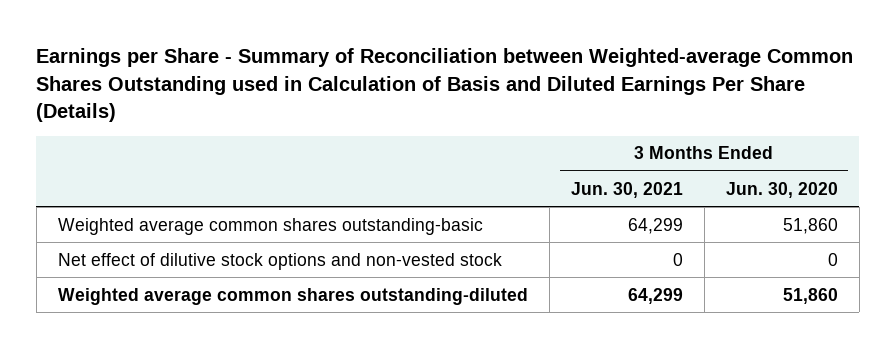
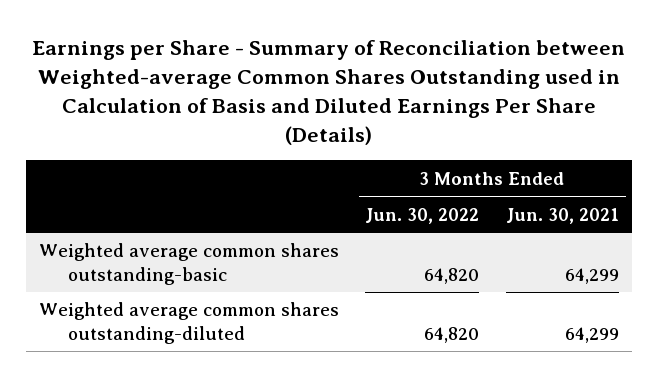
[725,181,838,198] Jun. 30, 2020 -> none
none -> [365,207,480,224] Jun. 30, 2022
[57,252,502,270] Net effect of dilutive stock options and non-vested stock -> none

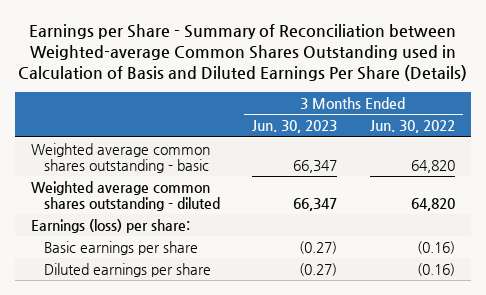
[505,207,619,224] Jun. 30, 2021 -> none
none -> [252,120,338,134] Jun. 30, 2023
[38,243,339,285] Weighted average common shares outstanding-basic -> [30,142,210,173] Weighted average common shares outstanding - basic
[38,302,339,344] Weighted average common shares outstanding-diluted -> [30,180,220,211] Weighted average common shares outstanding - diluted
none -> [30,218,190,233] Earnings (loss) per share:
none -> [43,240,198,255] Basic earnings per share
none -> [43,262,211,277] Diluted earnings per share

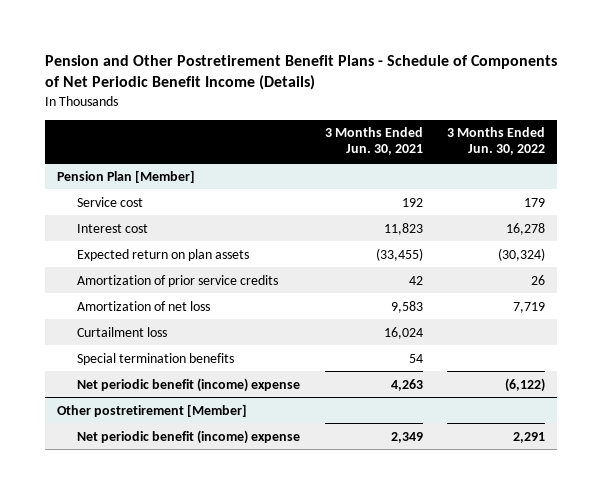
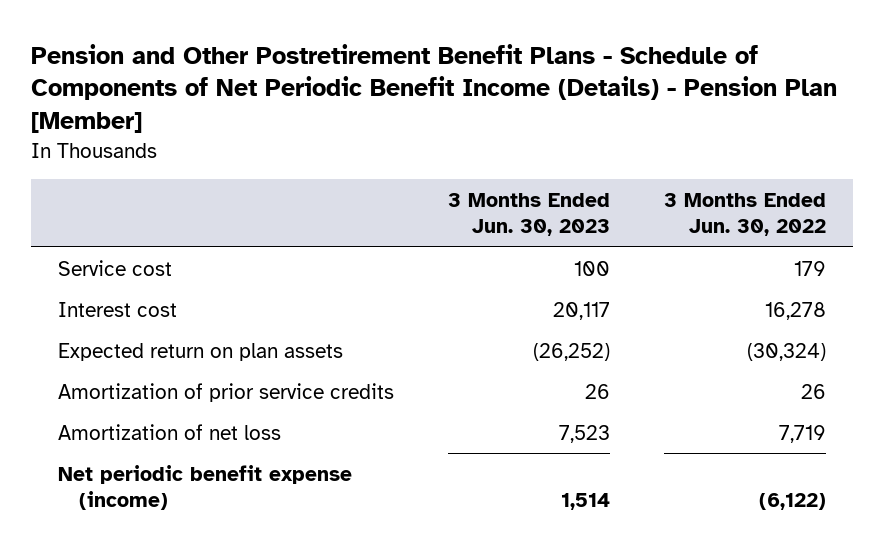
[44,54,557,91] Pension and Other Postretirement Benefit Plans - Schedule of Components of Net Periodic Benefit Income (Details) -> [30,43,837,134] Pension and Other Postretirement Benefit Plans - Schedule of Components of Net Periodic Benefit Income (Details) - Pension Plan [Member]
[324,127,423,156] 3 Months Ended Jun. 30, 2021 -> none
none -> [447,192,610,237] 3 Months Ended Jun. 30, 2023
[56,169,195,183] Pension Plan [Member] -> none
[77,326,168,337] Curtailment loss -> none
[77,352,235,365] Special termination benefits -> none
[56,403,247,417] Other postretirement [Member] -> none
[77,429,301,444] Net periodic benefit (income) expense -> none
[77,377,301,392] Net periodic benefit (income) expense -> [57,464,352,511] Net periodic benefit expense (income)

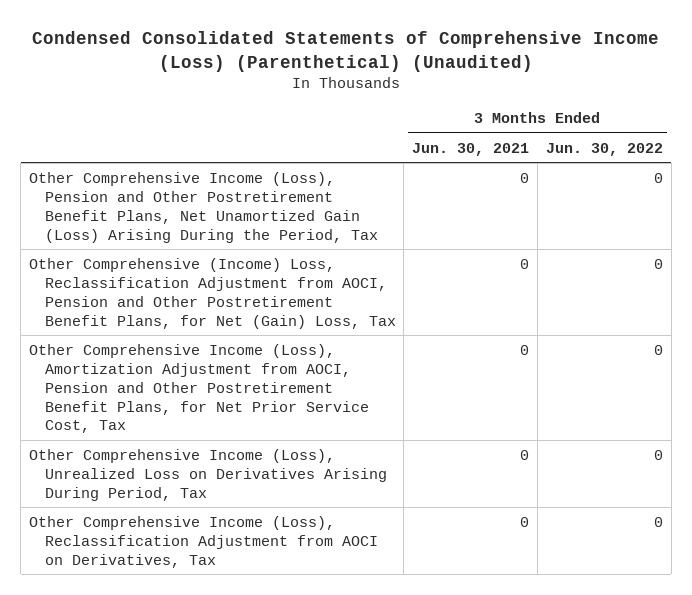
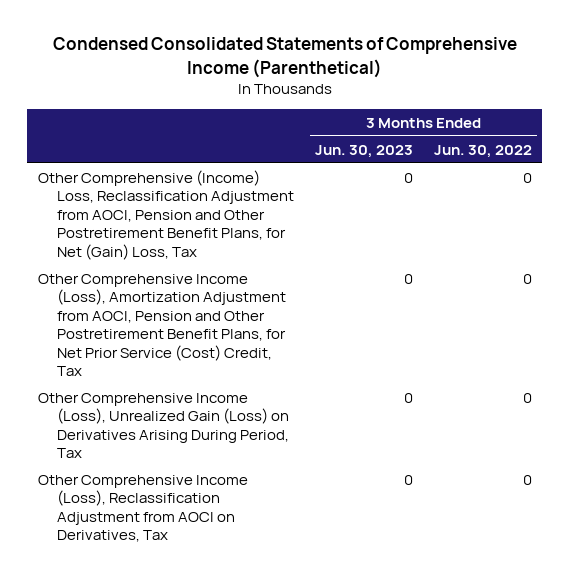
[32,31,660,73] Condensed Consolidated Statements of Comprehensive Income (Loss) (Parenthetical) (Unaudited) -> [52,37,517,78] Condensed Consolidated Statements of Comprehensive Income (Parenthetical)
[412,142,530,156] Jun. 30, 2021 -> none
none -> [315,144,414,158] Jun. 30, 2023
[29,171,378,243] Other Comprehensive Income (Loss), Pension and Other Postretirement Benefit Plans, Net Unamortized Gain (Loss) Arising During the Period, Tax -> none
[29,343,369,434] Other Comprehensive Income (Loss), Amortization Adjustment from AOCI, Pension and Other Postretirement Benefit Plans, for Net Prior Service Cost, Tax -> [37,273,287,377] Other Comprehensive Income (Loss), Amortization Adjustment from AOCI, Pension and Other Postretirement Benefit Plans, for Net Prior Service (Cost) Credit, Tax
[29,448,387,501] Other Comprehensive Income (Loss), Unrealized Loss on Derivatives Arising During Period, Tax -> [37,392,290,459] Other Comprehensive Income (Loss), Unrealized Gain (Loss) on Derivatives Arising During Period, Tax

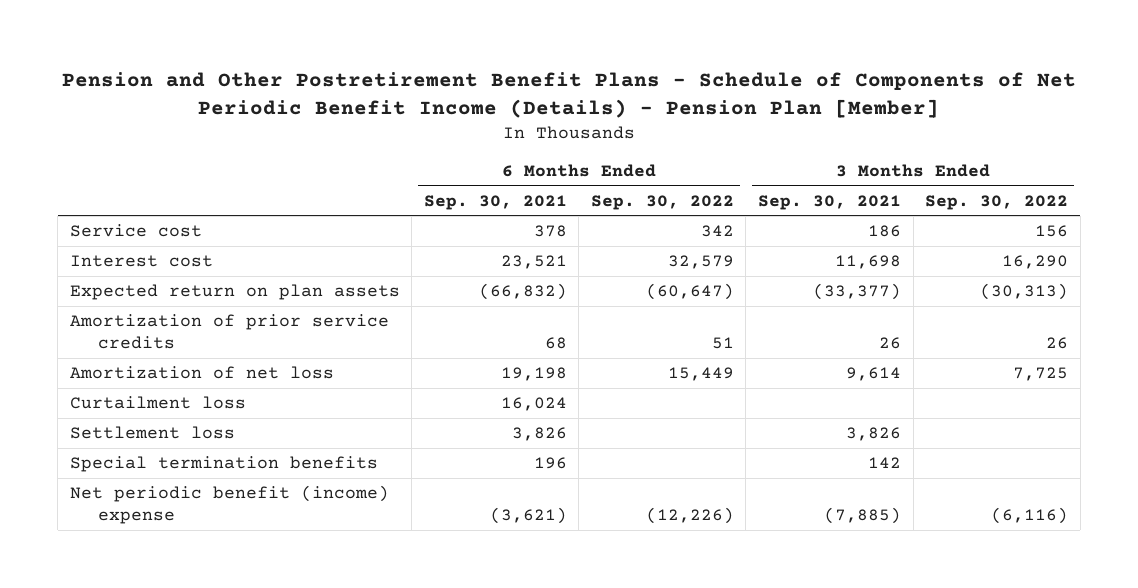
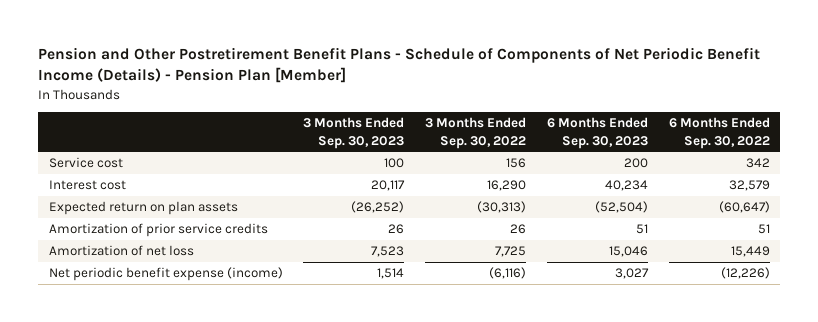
[423,194,567,210] Sep. 30, 2021 -> none
[757,194,901,210] Sep. 30, 2021 -> none
none -> [303,117,405,149] 3 Months Ended Sep. 30, 2023
none -> [546,117,648,149] 6 Months Ended Sep. 30, 2023
[69,396,246,410] Curtailment loss -> none
[69,426,235,440] Settlement loss -> none
[69,456,378,473] Special termination benefits -> none
[69,485,389,525] Net periodic benefit (income) expense -> [48,267,283,282] Net periodic benefit expense (income)

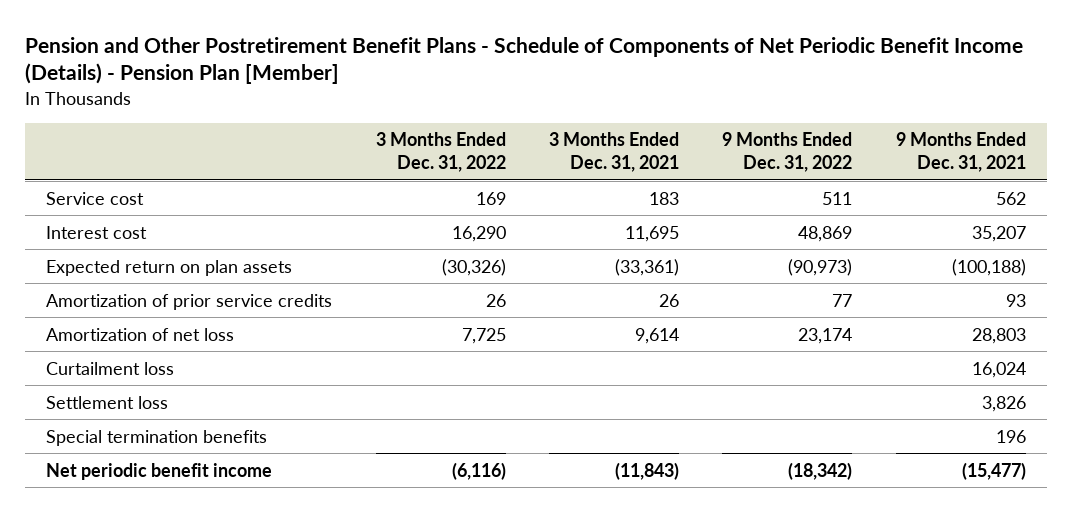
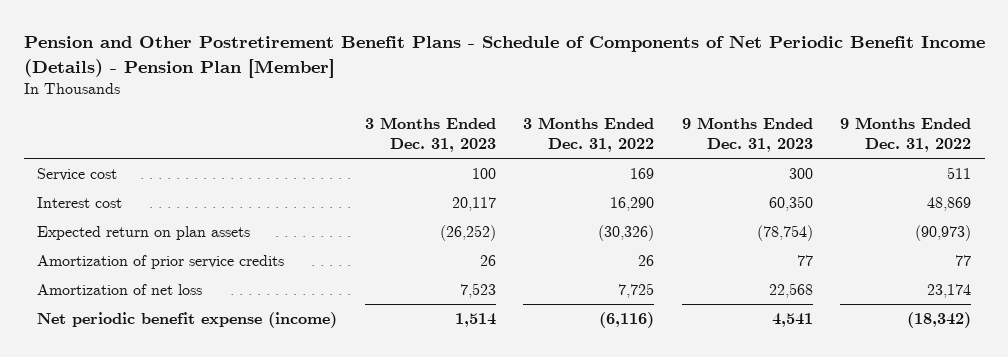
[549,132,680,173] 3 Months Ended Dec. 31, 2021 -> none
[895,132,1026,173] 9 Months Ended Dec. 31, 2021 -> none
none -> [364,117,496,153] 3 Months Ended Dec. 31, 2023
none -> [681,117,813,153] 9 Months Ended Dec. 31, 2023
[46,361,175,375] Curtailment loss -> none
[46,395,169,409] Settlement loss -> none
[46,429,268,446] Special termination benefits -> none
[46,462,273,480] Net periodic benefit income -> [37,311,338,328] Net periodic benefit expense (income)

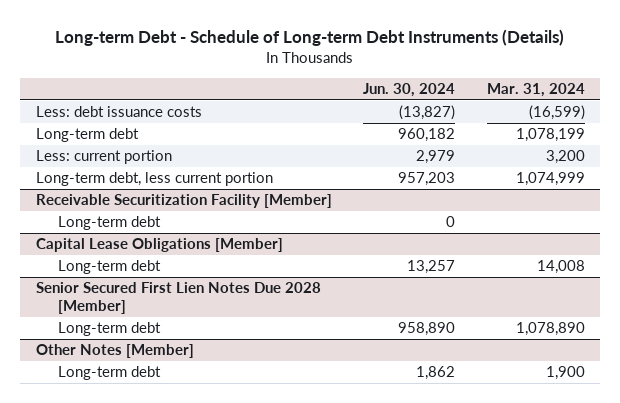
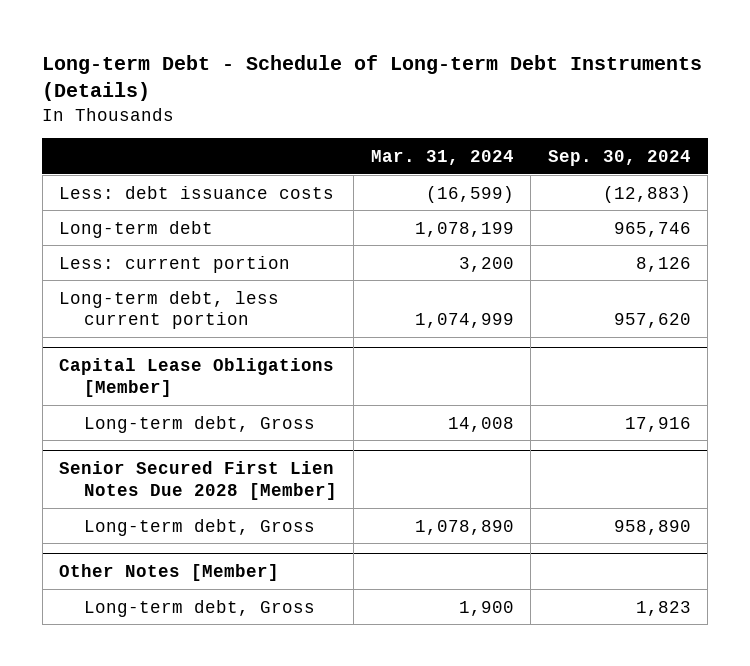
[363,83,456,98] Jun. 30, 2024 -> none
none -> [547,149,691,166] Sep. 30, 2024
[35,194,332,209] Receivable Securitization Facility [Member] -> none
[58,216,162,231] Long-term debt -> none
[58,260,162,275] Long-term debt -> [83,415,315,433] Long-term debt, Gross
[58,322,162,337] Long-term debt -> [83,518,315,536] Long-term debt, Gross
[58,366,162,381] Long-term debt -> [83,599,315,617] Long-term debt, Gross

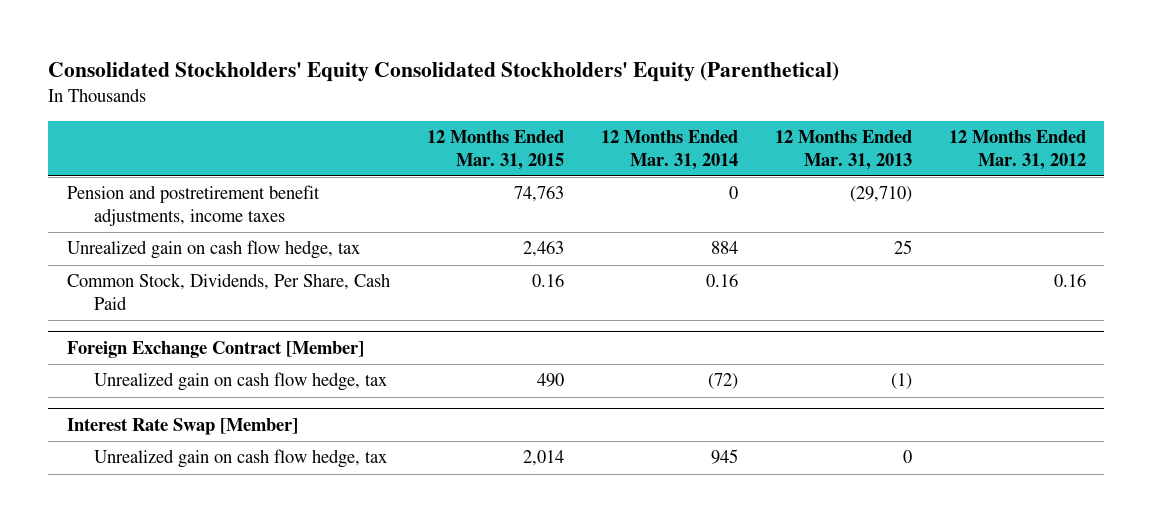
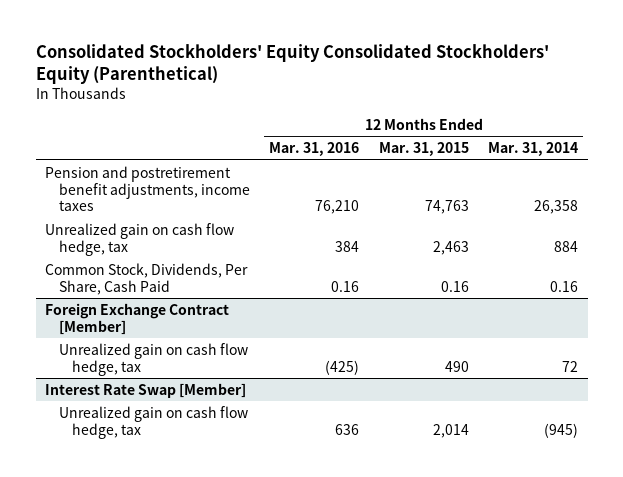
[774,130,912,170] 12 Months Ended Mar. 31, 2013 -> none
[948,130,1086,170] 12 Months Ended Mar. 31, 2012 -> none
none -> [269,142,360,157] Mar. 31, 2016
[728,186,738,200] 0 -> [534,200,579,215] 26,358
[707,373,738,390] (72) -> [562,360,579,372] 72
[710,449,738,465] 945 -> [544,422,579,438] (945)

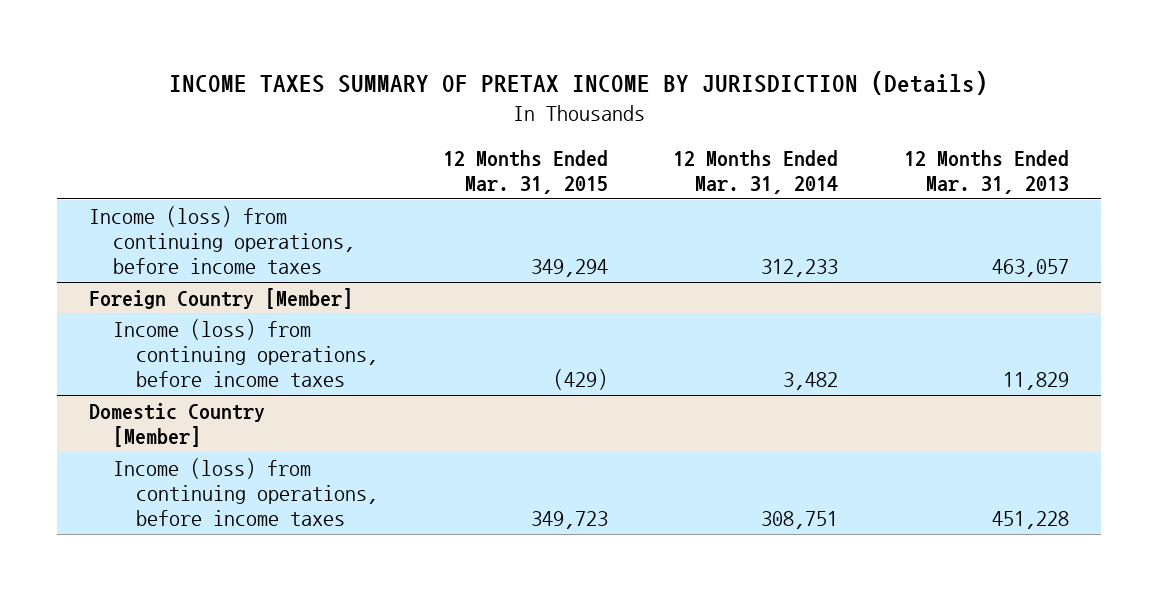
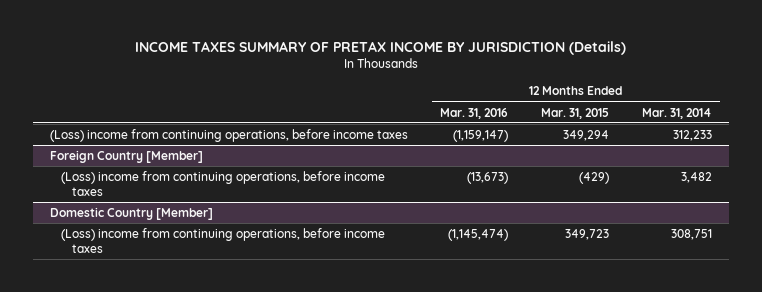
[903,149,1069,194] 12 Months Ended Mar. 31, 2013 -> none
none -> [440,107,509,119] Mar. 31, 2016
[89,205,355,275] Income (loss) from continuing operations, before income taxes -> [49,128,408,142] (Loss) income from continuing operations, before income taxes
[112,318,378,388] Income (loss) from continuing operations, before income taxes -> [60,170,385,196] (Loss) income from continuing operations, before income taxes
[112,457,378,527] Income (loss) from continuing operations, before income taxes -> [60,227,385,253] (Loss) income from continuing operations, before income taxes

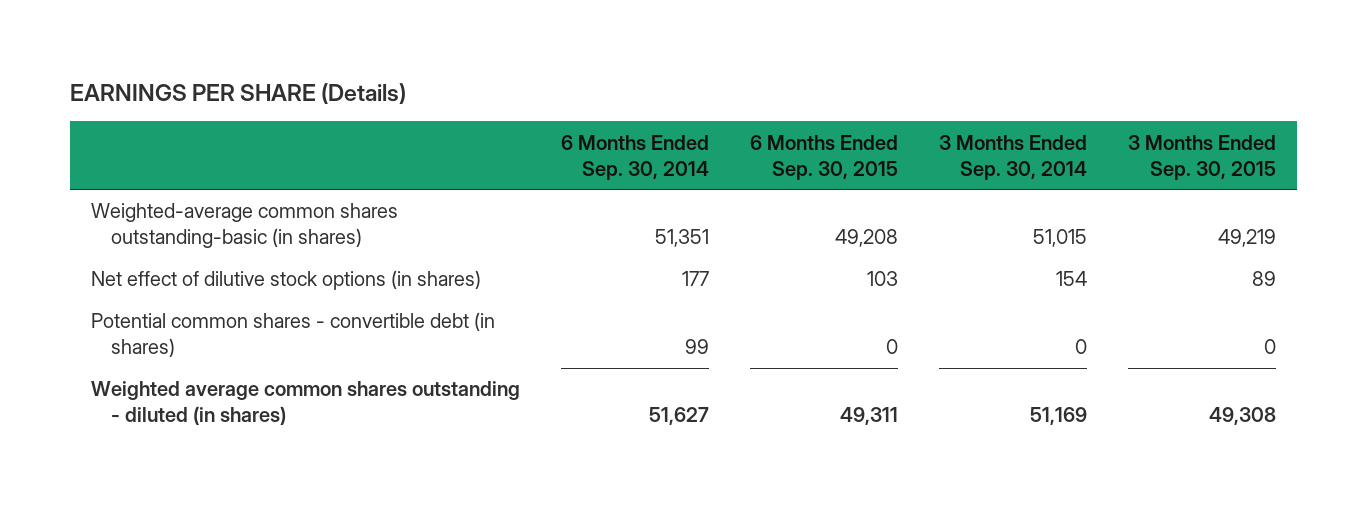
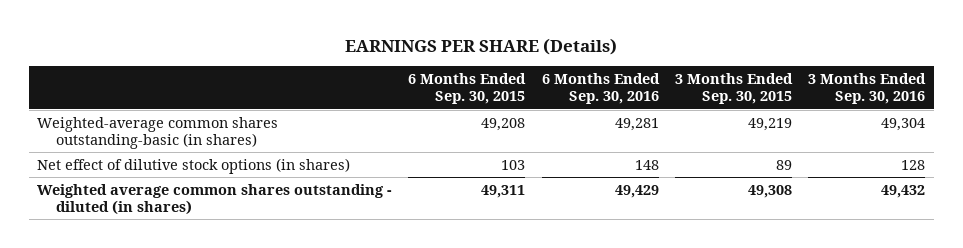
[560,134,709,180] 6 Months Ended Sep. 30, 2014 -> none
[939,134,1088,180] 3 Months Ended Sep. 30, 2014 -> none
none -> [541,73,660,105] 6 Months Ended Sep. 30, 2016
none -> [808,73,927,105] 3 Months Ended Sep. 30, 2016
[90,312,495,358] Potential common shares - convertible debt (in shares) -> none

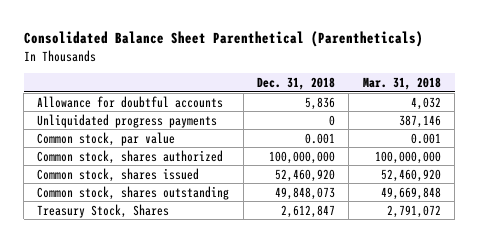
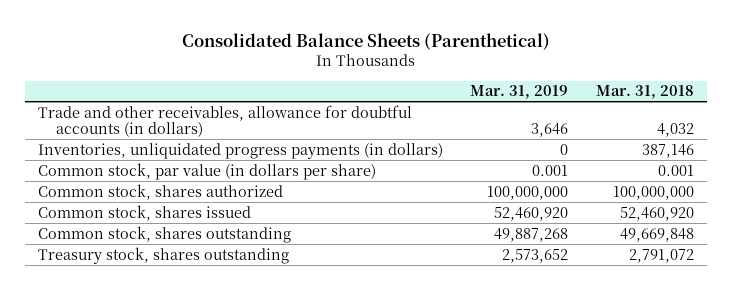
[23,31,423,48] Consolidated Balance Sheet Parenthetical (Parentheticals) -> [181,32,550,50] Consolidated Balance Sheets (Parenthetical)
[257,77,336,91] Dec. 31, 2018 -> none
none -> [470,85,569,100] Mar. 31, 2019
[37,95,224,108] Allowance for doubtful accounts -> [38,104,413,138] Trade and other receivables, allowance for doubtful accounts (in dollars)
[37,113,218,128] Unliquidated progress payments -> [38,142,444,159] Inventories, unliquidated progress payments (in dollars)
[37,131,176,146] Common stock, par value -> [38,162,377,180] Common stock, par value (in dollars per share)
[37,203,170,218] Treasury Stock, Shares -> [38,246,290,264] Treasury stock, shares outstanding

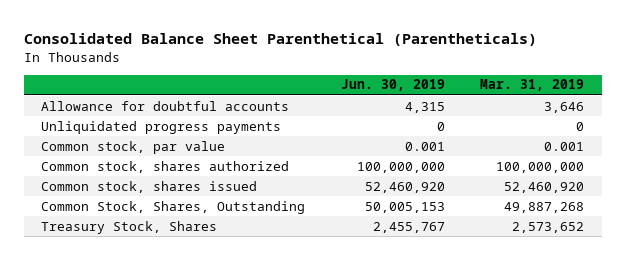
[181,32,550,50] Consolidated Balance Sheets (Parenthetical) -> [23,33,537,47] Consolidated Balance Sheet Parenthetical (Parentheticals)
[595,85,694,100] Mar. 31, 2018 -> none
none -> [340,79,445,92] Jun. 30, 2019
[38,104,413,138] Trade and other receivables, allowance for doubtful accounts (in dollars) -> [41,100,290,111] Allowance for doubtful accounts
[38,142,444,159] Inventories, unliquidated progress payments (in dollars) -> [41,120,282,134] Unliquidated progress payments
[38,162,377,180] Common stock, par value (in dollars per share) -> [41,140,226,154] Common stock, par value
[38,225,292,243] Common stock, shares outstanding -> [41,200,306,214] Common Stock, Shares, Outstanding
[38,246,290,264] Treasury stock, shares outstanding -> [41,220,218,234] Treasury Stock, Shares

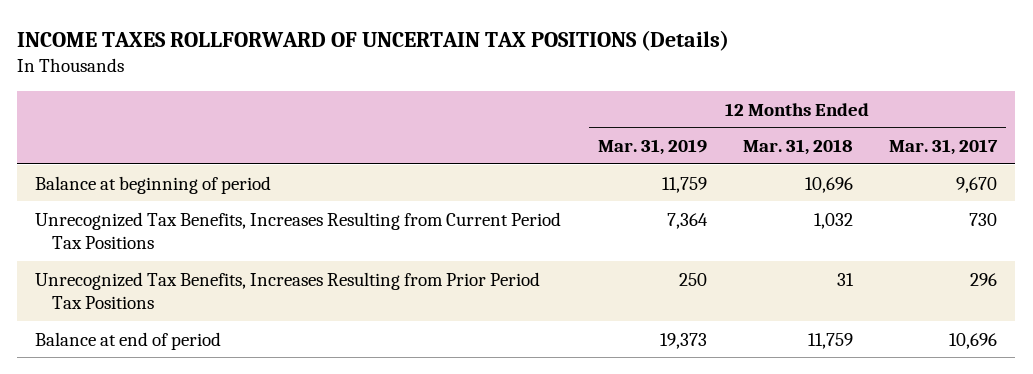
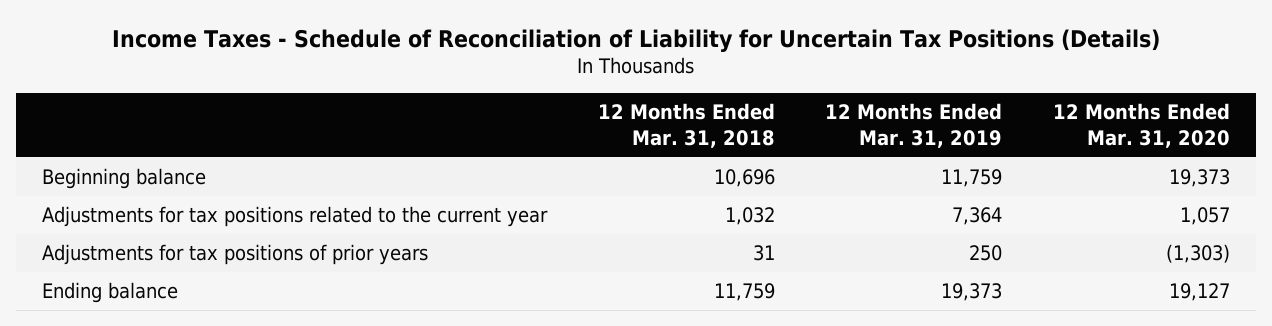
[17,29,730,51] INCOME TAXES ROLLFORWARD OF UNCERTAIN TAX POSITIONS (Details) -> [111,28,1160,52] Income Taxes - Schedule of Reconciliation of Liability for Uncertain Tax Positions (Details)
[889,139,999,156] Mar. 31, 2017 -> none
none -> [1053,103,1231,148] 12 Months Ended Mar. 31, 2020
[35,175,272,194] Balance at beginning of period -> [41,168,206,190] Beginning balance
[35,211,562,250] Unrecognized Tax Benefits, Increases Resulting from Current Period Tax Positions -> [41,206,548,228] Adjustments for tax positions related to the current year
[35,271,541,310] Unrecognized Tax Benefits, Increases Resulting from Prior Period Tax Positions -> [41,244,428,266] Adjustments for tax positions of prior years
[35,331,222,350] Balance at end of period -> [41,282,178,304] Ending balance

